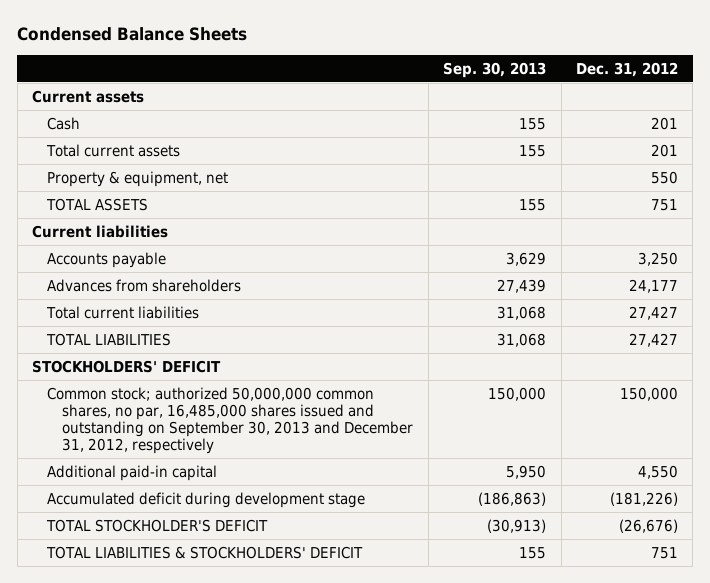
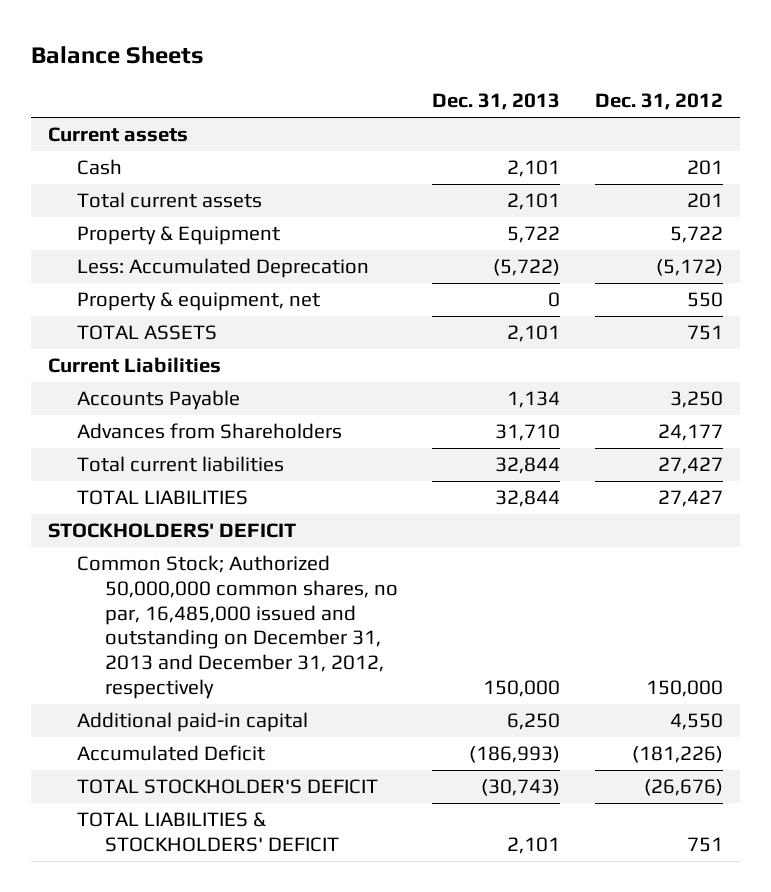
[17,27,248,42] Condensed Balance Sheets -> [31,46,205,65] Balance Sheets
[443,61,547,78] Sep. 30, 2013 -> none
none -> [432,93,561,111] Dec. 31, 2013
none -> [76,226,280,246] Property & Equipment
none -> [76,258,369,279] Less: Accumulated Deprecation
[32,224,169,238] Current liabilities -> [48,357,222,374] Current Liabilities
[47,251,167,268] Accounts payable -> [76,390,240,411] Accounts Payable
[47,278,242,292] Advances from shareholders -> [76,423,342,440] Advances from Shareholders
[47,386,414,455] Common stock; authorized 50,000,000 common shares, no par, 16,485,000 shares issued and outstanding on September 30, 2013 and December 31, 2012, respectively -> [76,555,399,699] Common Stock; Authorized 50,000,000 common shares, no par, 16,485,000 issued and outstanding on December 31, 2013 and December 31, 2012, respectively
[47,491,366,508] Accumulated deficit during development stage -> [76,745,265,762] Accumulated Deficit

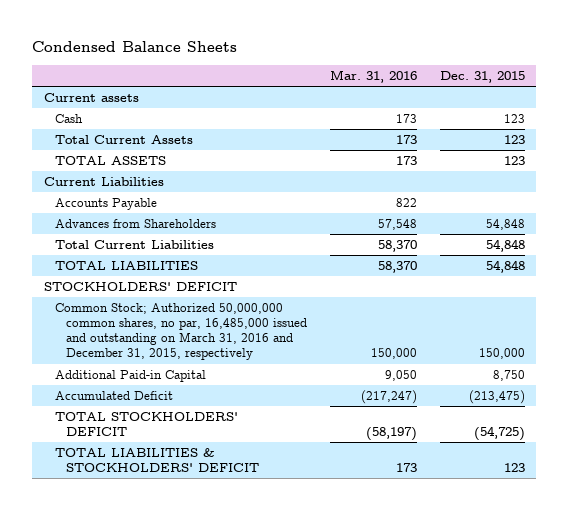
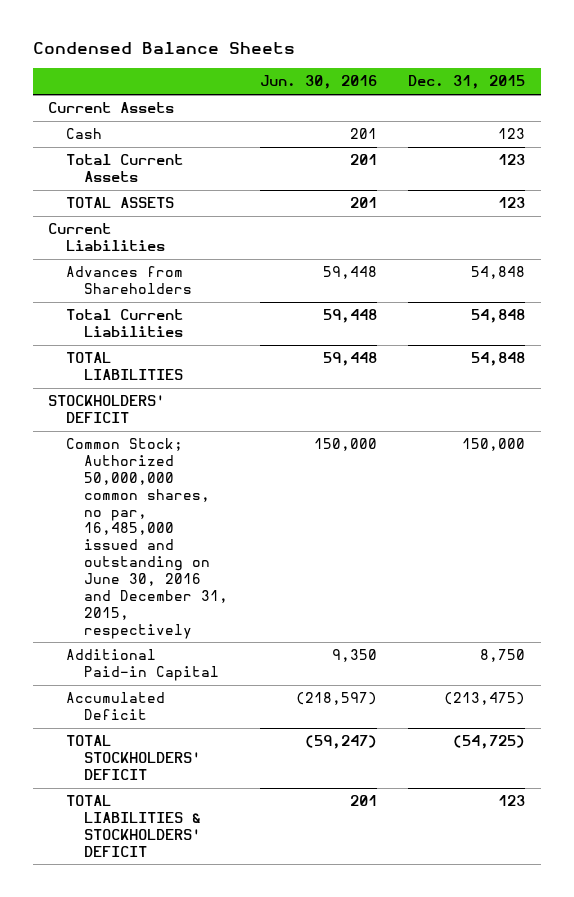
[329,69,417,83] Mar. 31, 2016 -> none
none -> [259,75,377,90] Jun. 30, 2016
[43,93,139,103] Current assets -> [48,102,175,114] Current Assets
[54,198,157,211] Accounts Payable -> none
[54,303,307,361] Common Stock; Authorized 50,000,000 common shares, no par, 16,485,000 issued and outstanding on March 31, 2016 and December 31, 2015, respectively -> [66,438,229,639] Common Stock; Authorized 50,000,000 common shares, no par, 16,485,000 issued and outstanding on June 30, 2016 and December 31, 2015, respectively

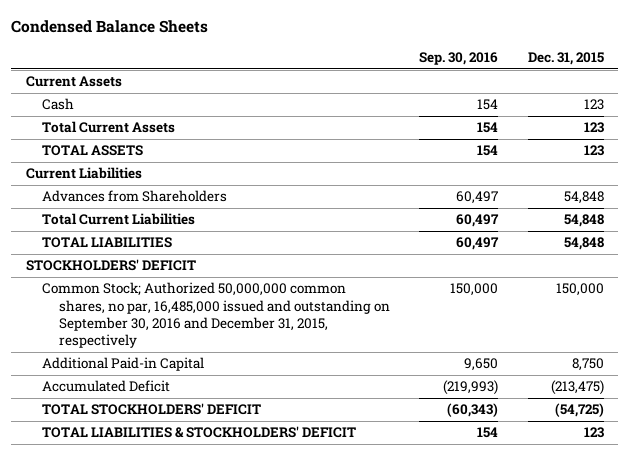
[259,75,377,90] Jun. 30, 2016 -> none
none -> [419,52,499,66] Sep. 30, 2016
[66,438,229,639] Common Stock; Authorized 50,000,000 common shares, no par, 16,485,000 issued and outstanding on June 30, 2016 and December 31, 2015, respectively -> [42,282,391,349] Common Stock; Authorized 50,000,000 common shares, no par, 16,485,000 issued and outstanding on September 30, 2016 and December 31, 2015, respectively

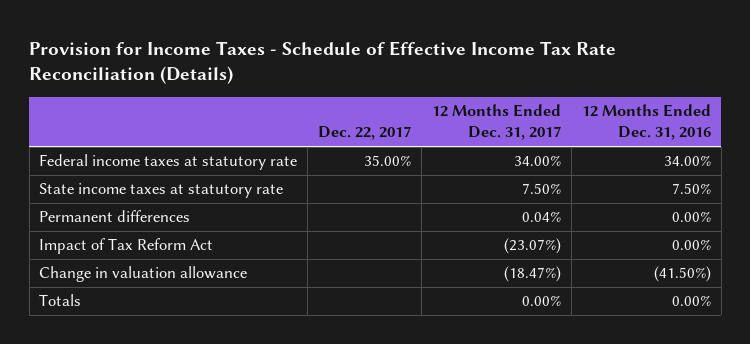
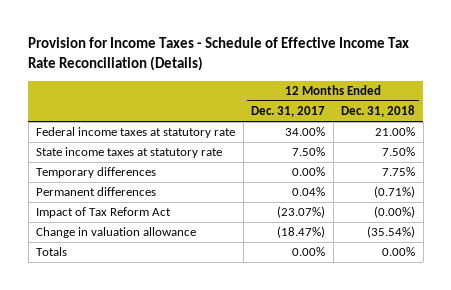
[318,126,412,141] Dec. 22, 2017 -> none
[581,104,711,141] 12 Months Ended Dec. 31, 2016 -> none
none -> [341,105,416,118] Dec. 31, 2018
none -> [36,167,157,179] Temporary differences

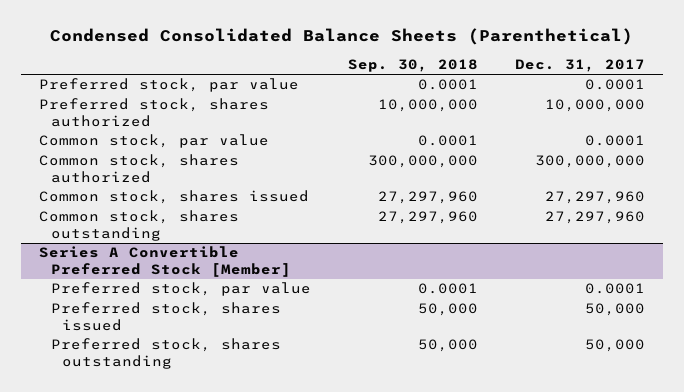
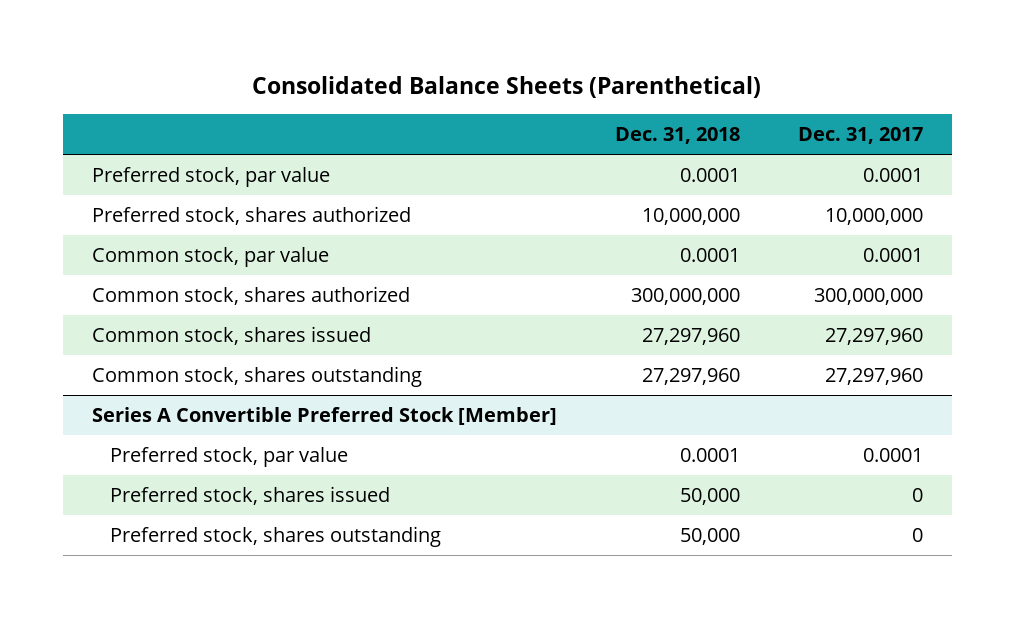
[49,28,633,46] Condensed Consolidated Balance Sheets (Parenthetical) -> [252,75,762,98] Consolidated Balance Sheets (Parenthetical)
[347,59,478,73] Sep. 30, 2018 -> none
none -> [614,127,740,145] Dec. 31, 2018
[584,303,645,317] 50,000 -> [911,488,923,503] 0
[584,339,645,353] 50,000 -> [911,528,923,543] 0

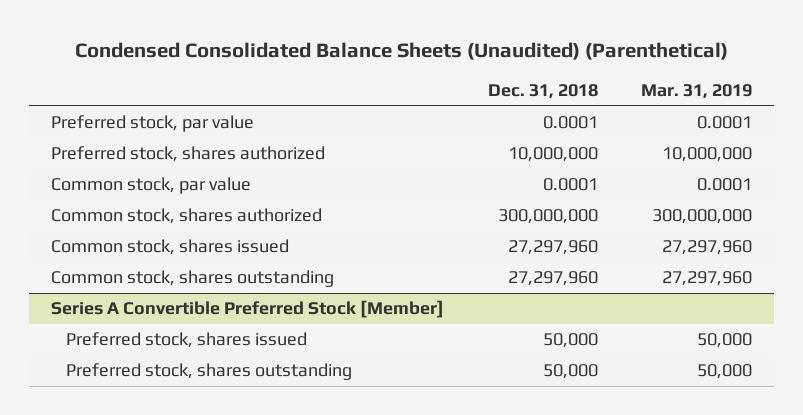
[252,75,762,98] Consolidated Balance Sheets (Parenthetical) -> [74,41,728,60] Condensed Consolidated Balance Sheets (Unaudited) (Parenthetical)
[797,127,923,145] Dec. 31, 2017 -> none
none -> [641,83,753,99] Mar. 31, 2019
[109,447,348,468] Preferred stock, par value -> none

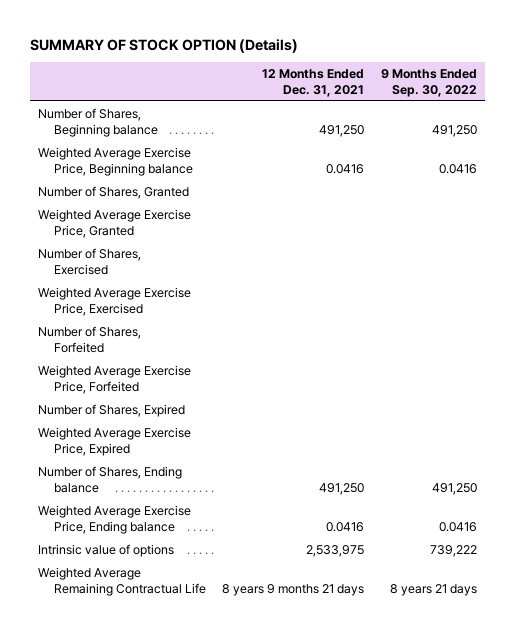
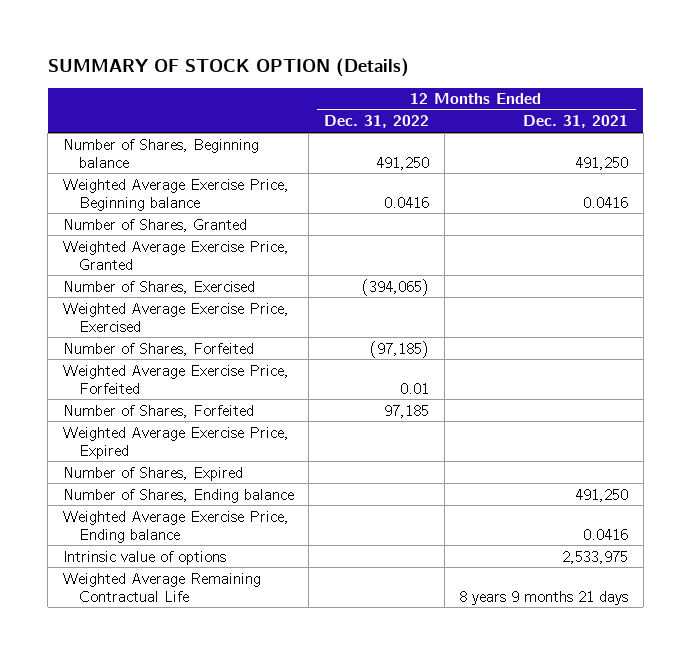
[380,69,477,97] 9 Months Ended Sep. 30, 2022 -> none
none -> [324,115,430,129] Dec. 31, 2022
none -> [62,404,254,418] Number of Shares, Forfeited
[38,403,186,417] Number of Shares, Expired -> [62,466,243,481] Number of Shares, Expired

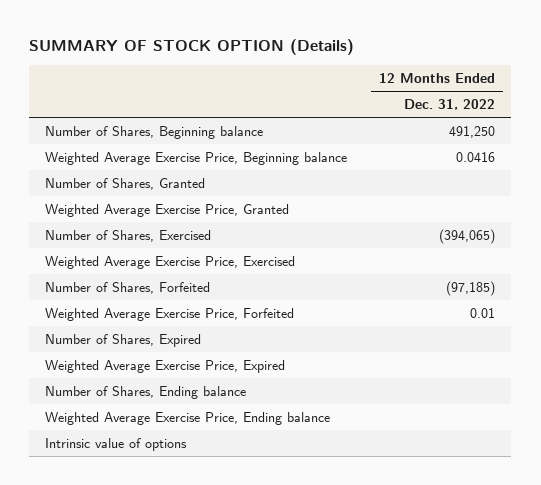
[523,115,629,129] Dec. 31, 2021 -> none
[62,404,254,418] Number of Shares, Forfeited -> none
[62,426,289,459] Weighted Average Exercise Price, Expired -> [45,359,286,373] Weighted Average Exercise Price, Expired
[62,572,261,602] Weighted Average Remaining Contractual Life -> none

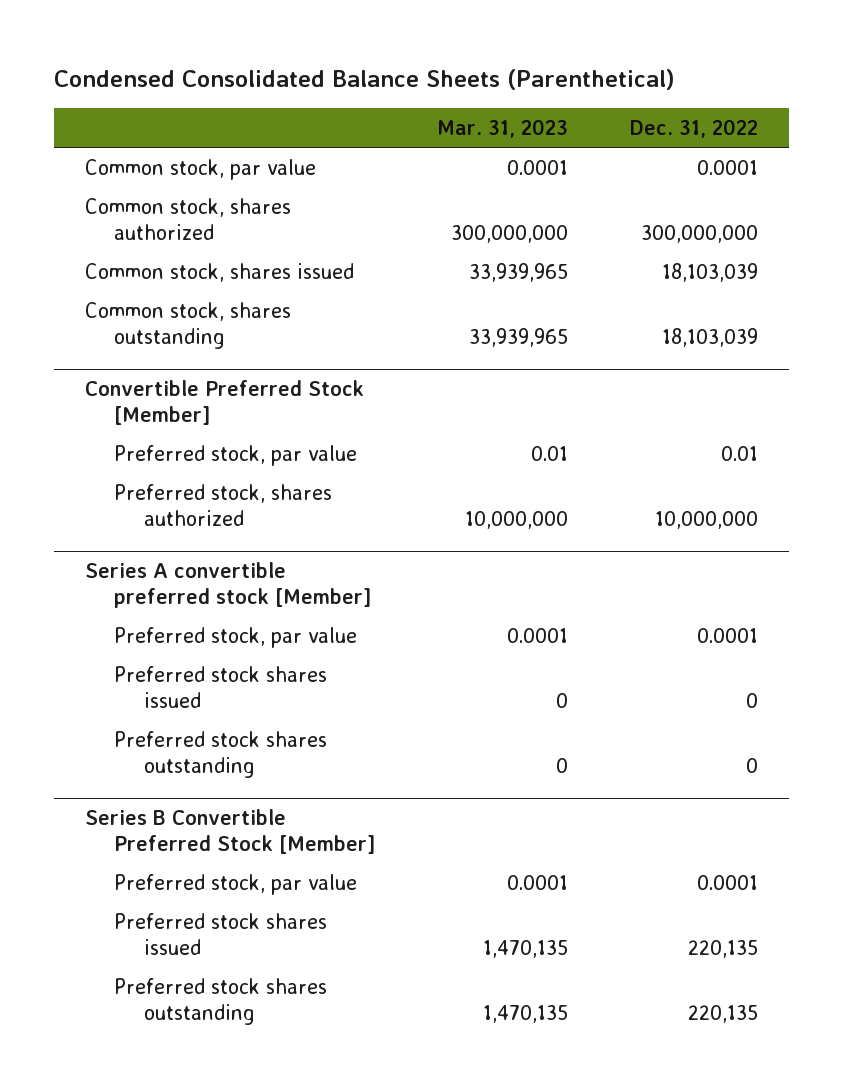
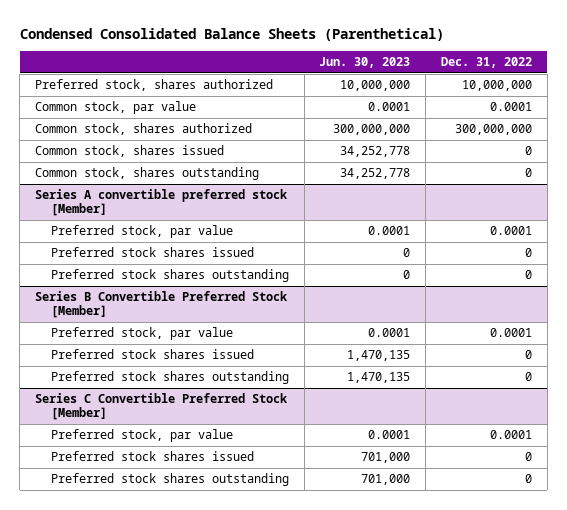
[437,119,569,139] Mar. 31, 2023 -> none
none -> [319,57,411,69] Jun. 30, 2023
none -> [35,79,274,92] Preferred stock, shares authorized
[84,379,364,426] Convertible Preferred Stock [Member] -> none
[114,444,358,466] Preferred stock, par value -> none
[114,483,333,526] Preferred stock, shares authorized -> none
[662,262,759,282] 18,103,039 -> [524,146,532,156] 0
[662,327,759,347] 18,103,039 -> [524,168,532,178] 0
[688,939,759,958] 220,135 -> [524,350,532,360] 0
[688,1004,759,1023] 220,135 -> [524,372,532,382] 0
none -> [35,393,289,421] Series C Convertible Preferred Stock [Member]
none -> [50,429,233,443] Preferred stock, par value
none -> [50,451,254,462] Preferred stock shares issued
none -> [50,473,289,487] Preferred stock shares outstanding

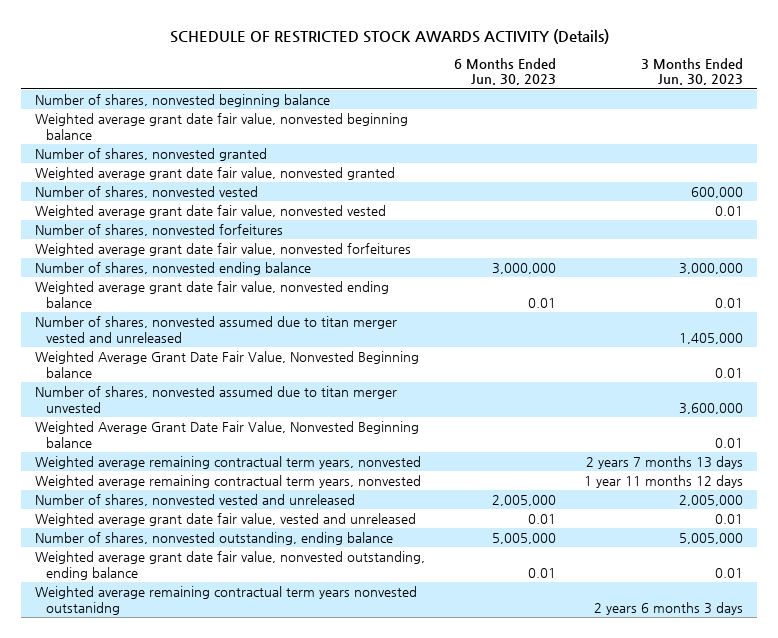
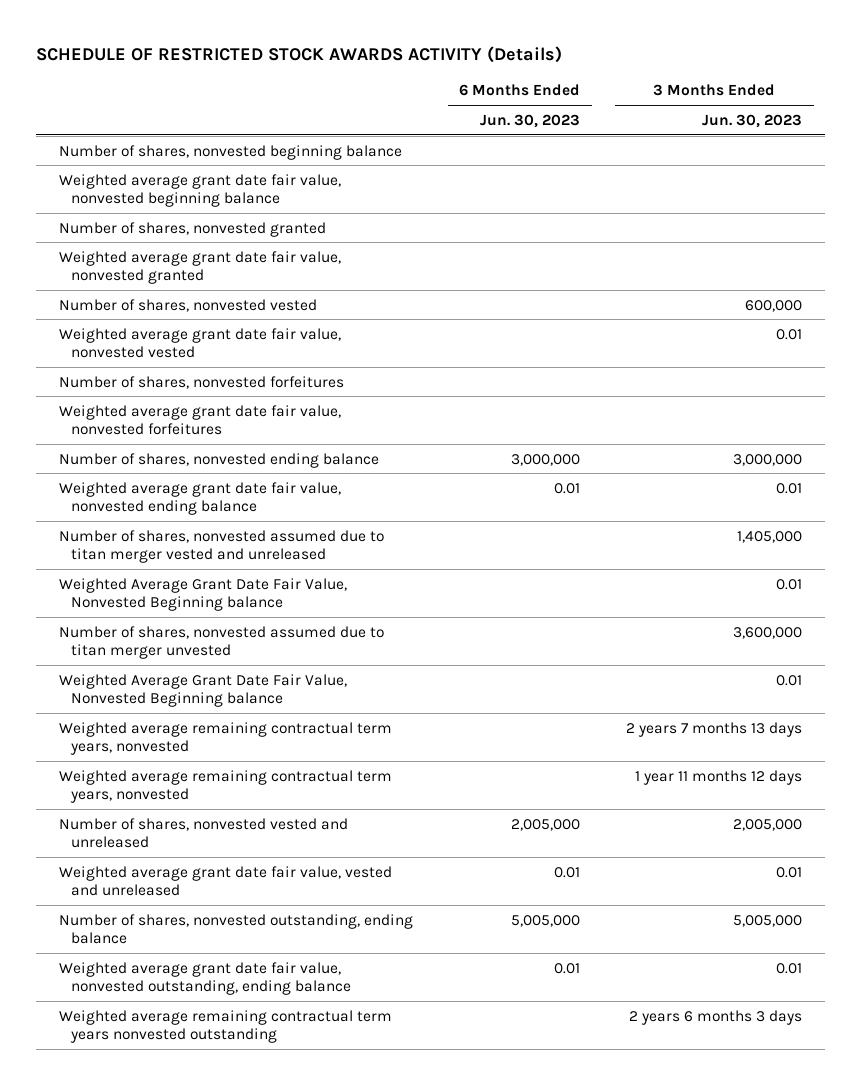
[35,586,418,615] Weighted average remaining contractual term years nonvested outstanidng -> [58,1009,392,1044] Weighted average remaining contractual term years nonvested outstanding

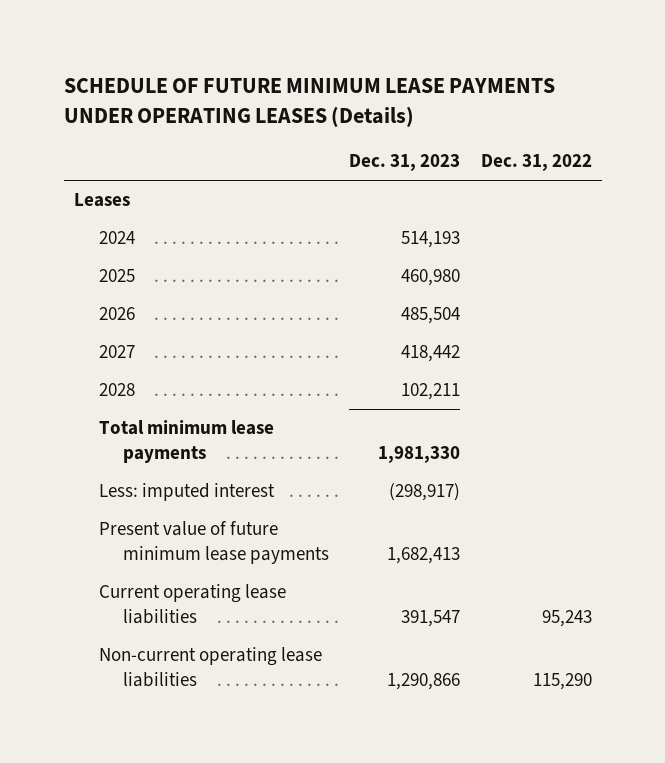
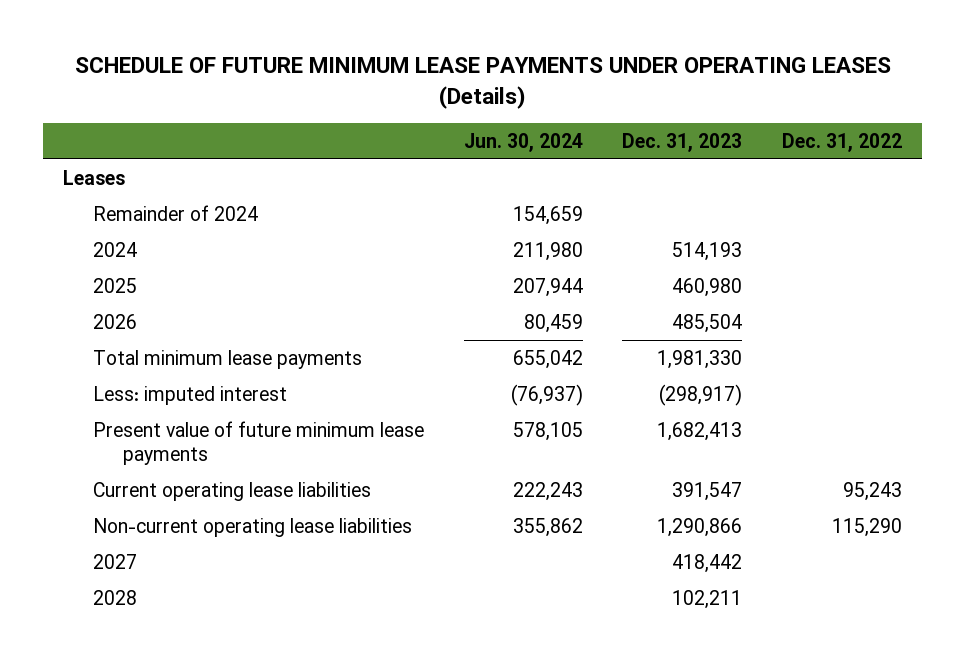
none -> [463,132,583,152] Jun. 30, 2024
none -> [92,204,258,221] Remainder of 2024
[98,345,135,359] 2027 -> [92,553,137,569] 2027
[98,383,135,397] 2028 -> [92,589,137,605] 2028

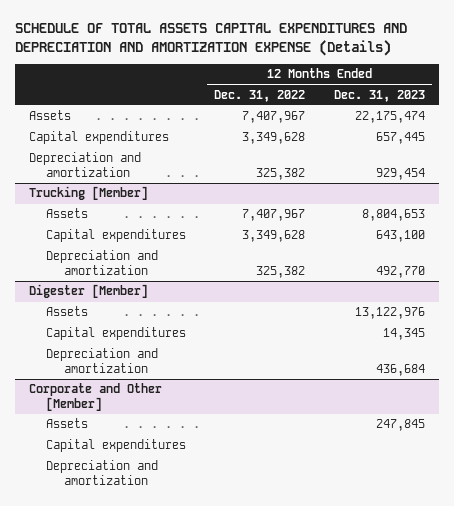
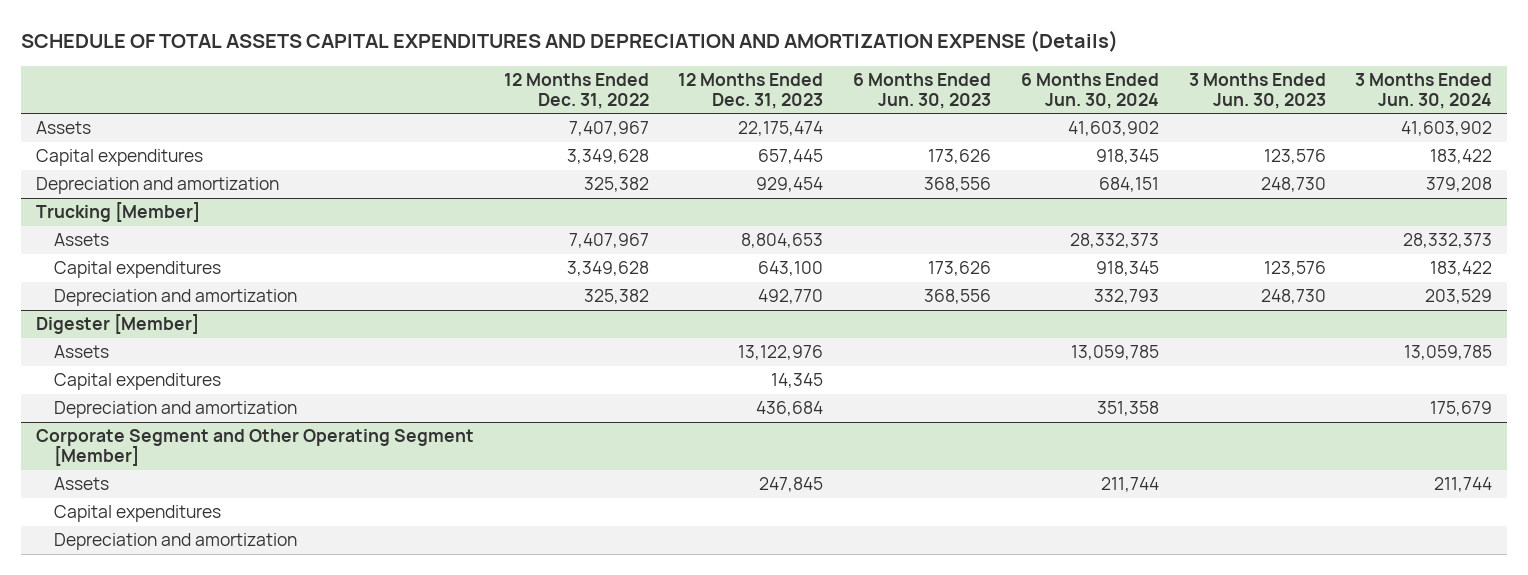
none -> [853,72,992,110] 6 Months Ended Jun. 30, 2023
none -> [1020,72,1159,110] 6 Months Ended Jun. 30, 2024
none -> [1188,72,1326,110] 3 Months Ended Jun. 30, 2023
none -> [1355,72,1493,110] 3 Months Ended Jun. 30, 2024
[28,383,162,411] Corporate and Other [Member] -> [35,429,474,467] Corporate Segment and Other Operating Segment [Member]

